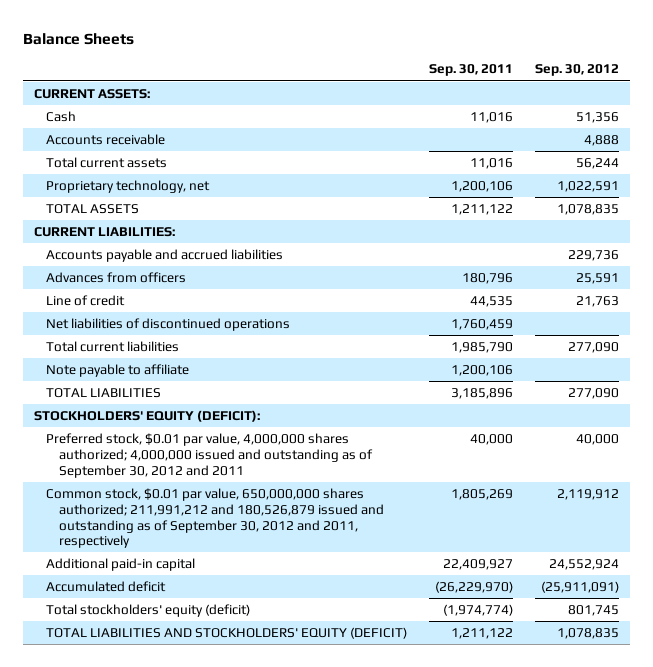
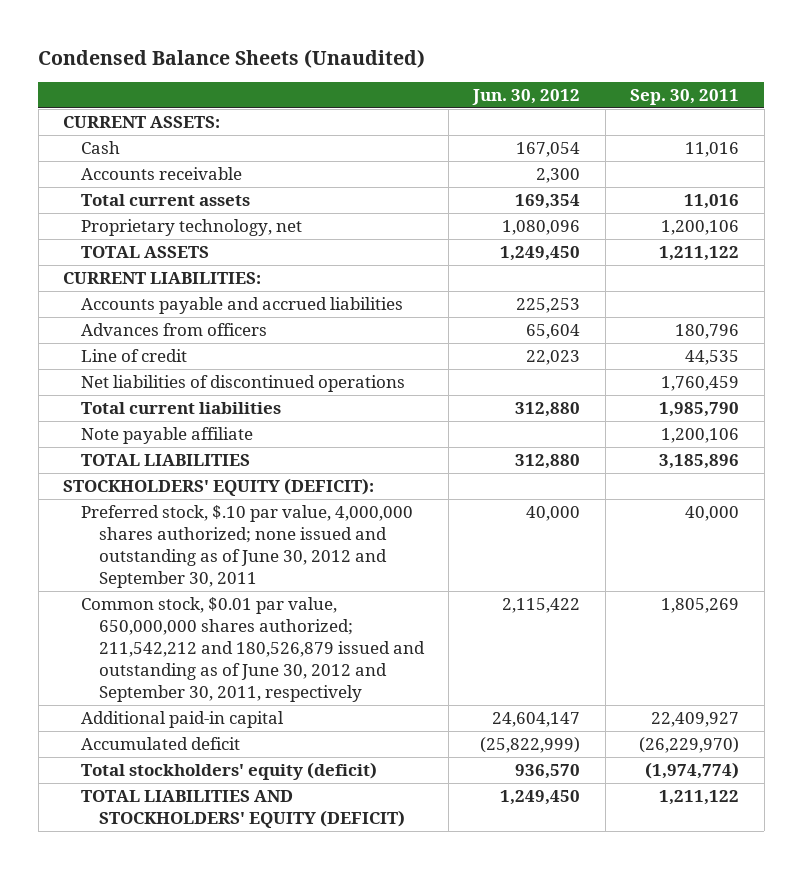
[22,32,134,45] Balance Sheets -> [38,48,426,68] Condensed Balance Sheets (Unaudited)
[535,64,620,77] Sep. 30, 2012 -> none
none -> [472,88,581,105] Jun. 30, 2012
[46,364,190,378] Note payable to affiliate -> [80,427,253,445] Note payable affiliate
[46,433,373,478] Preferred stock, $0.01 par value, 4,000,000 shares authorized; 4,000,000 issued and outstanding as of September 30, 2012 and 2011 -> [80,505,413,589] Preferred stock, $.10 par value, 4,000,000 shares authorized; none issued and outstanding as of June 30, 2012 and September 30, 2011
[46,488,384,549] Common stock, $0.01 par value, 650,000,000 shares authorized; 211,991,212 and 180,526,879 issued and outstanding as of September 30, 2012 and 2011, respectively -> [80,597,425,702] Common stock, $0.01 par value, 650,000,000 shares authorized; 211,542,212 and 180,526,879 issued and outstanding as of June 30, 2012 and September 30, 2011, respectively

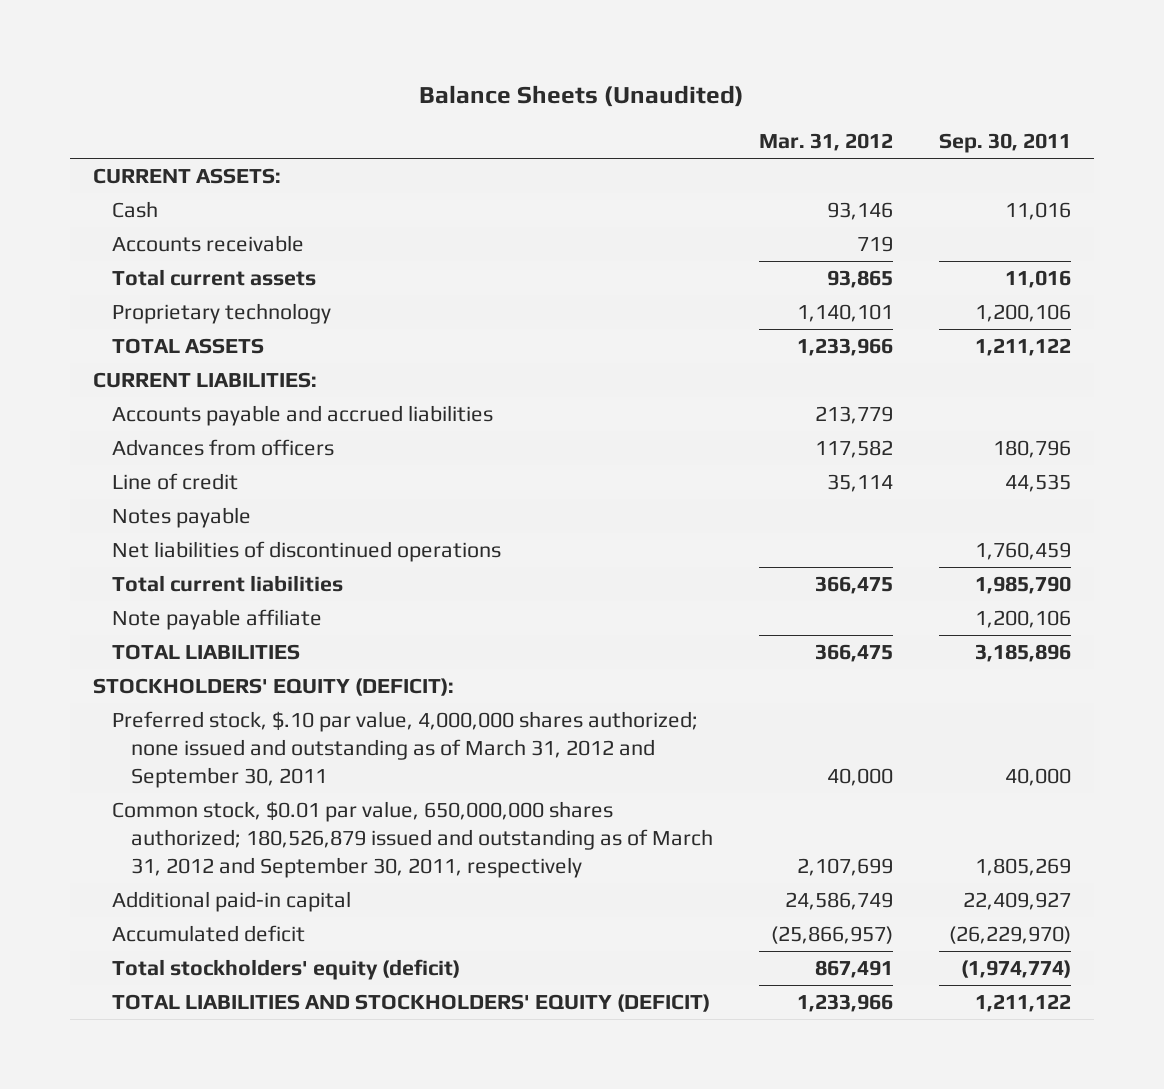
[38,48,426,68] Condensed Balance Sheets (Unaudited) -> [419,84,745,107] Balance Sheets (Unaudited)
[472,88,581,105] Jun. 30, 2012 -> none
none -> [759,133,894,152] Mar. 31, 2012
[80,219,302,237] Proprietary technology, net -> [111,302,331,324] Proprietary technology
none -> [111,506,251,528] Notes payable
[80,505,413,589] Preferred stock, $.10 par value, 4,000,000 shares authorized; none issued and outstanding as of June 30, 2012 and September 30, 2011 -> [111,710,698,788] Preferred stock, $.10 par value, 4,000,000 shares authorized; none issued and outstanding as of March 31, 2012 and September 30, 2011
[80,597,425,702] Common stock, $0.01 par value, 650,000,000 shares authorized; 211,542,212 and 180,526,879 issued and outstanding as of June 30, 2012 and September 30, 2011, respectively -> [111,800,713,878] Common stock, $0.01 par value, 650,000,000 shares authorized; 180,526,879 issued and outstanding as of March 31, 2012 and September 30, 2011, respectively

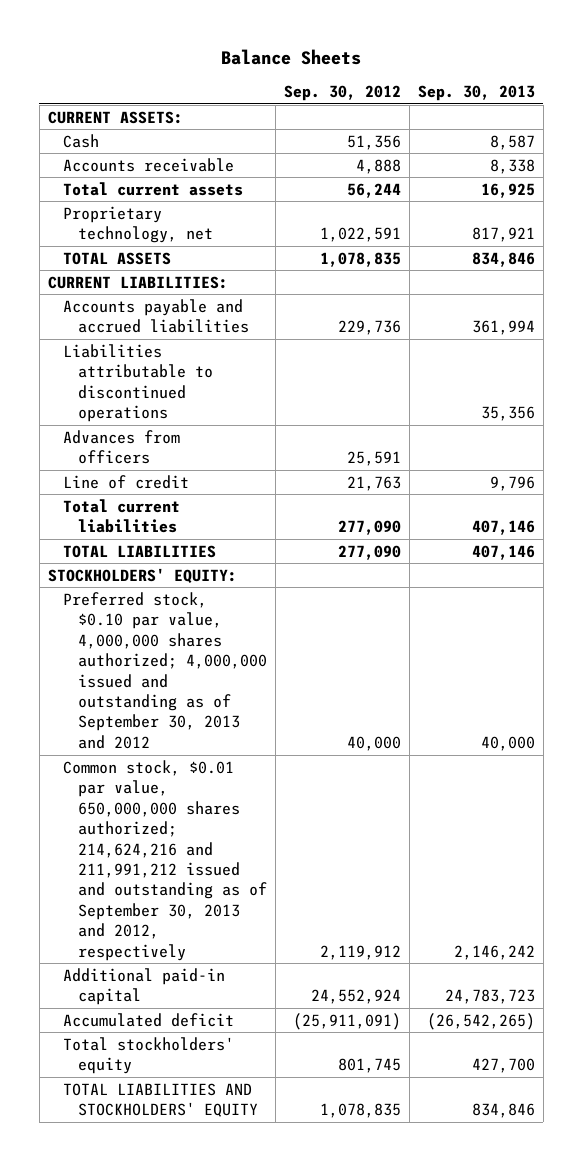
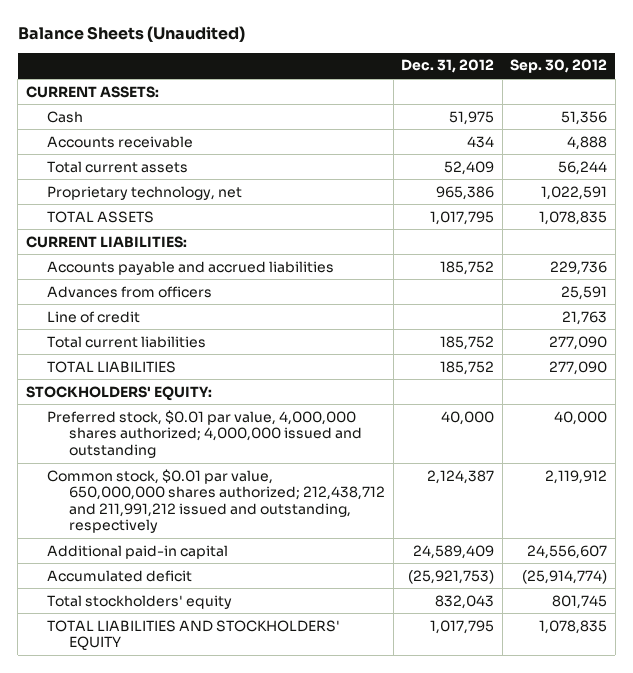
[221,48,362,65] Balance Sheets -> [17,26,245,43] Balance Sheets (Unaudited)
[417,85,535,102] Sep. 30, 2013 -> none
none -> [401,59,495,74] Dec. 31, 2012
[62,343,213,423] Liabilities attributable to discontinued operations -> none
[62,591,267,749] Preferred stock, $0.10 par value, 4,000,000 shares authorized; 4,000,000 issued and outstanding as of September 30, 2013 and 2012 -> [47,409,363,458] Preferred stock, $0.01 par value, 4,000,000 shares authorized; 4,000,000 issued and outstanding
[62,759,267,961] Common stock, $0.01 par value, 650,000,000 shares authorized; 214,624,216 and 211,991,212 issued and outstanding as of September 30, 2013 and 2012, respectively -> [47,468,386,534] Common stock, $0.01 par value, 650,000,000 shares authorized; 212,438,712 and 211,991,212 issued and outstanding, respectively
[310,989,401,1005] 24,552,924 -> [527,544,608,559] 24,556,607
[292,1012,401,1030] (25,911,091) -> [522,569,608,584] (25,914,774)

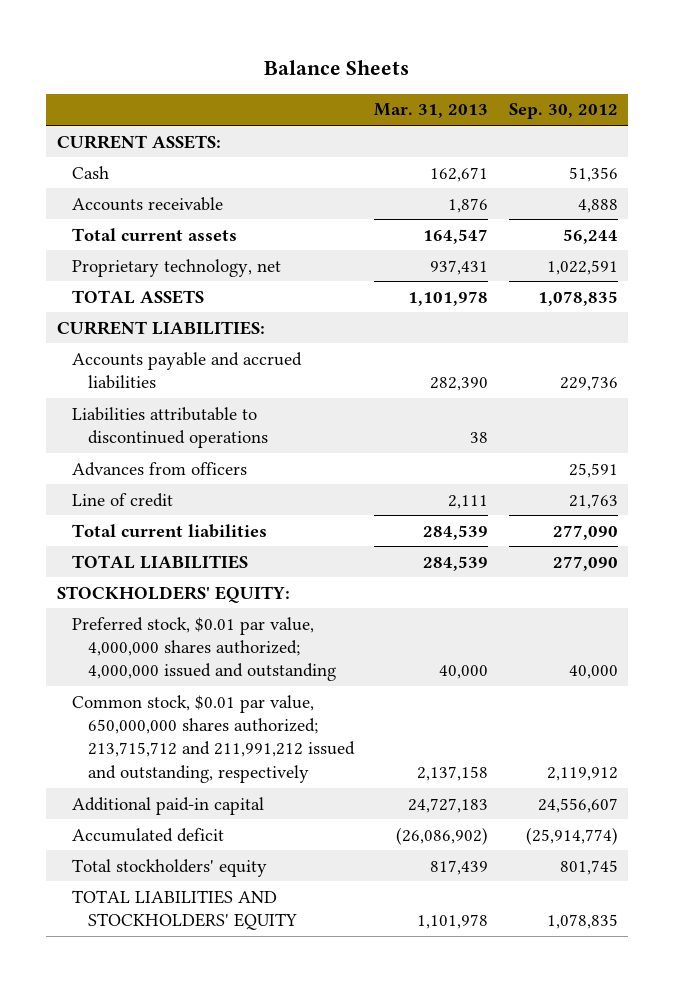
[17,26,245,43] Balance Sheets (Unaudited) -> [264,60,410,76] Balance Sheets
[401,59,495,74] Dec. 31, 2012 -> none
none -> [374,103,489,119] Mar. 31, 2013
none -> [72,406,268,449] Liabilities attributable to discontinued operations
[47,468,386,534] Common stock, $0.01 par value, 650,000,000 shares authorized; 212,438,712 and 211,991,212 issued and outstanding, respectively -> [72,694,355,783] Common stock, $0.01 par value, 650,000,000 shares authorized; 213,715,712 and 211,991,212 issued and outstanding, respectively

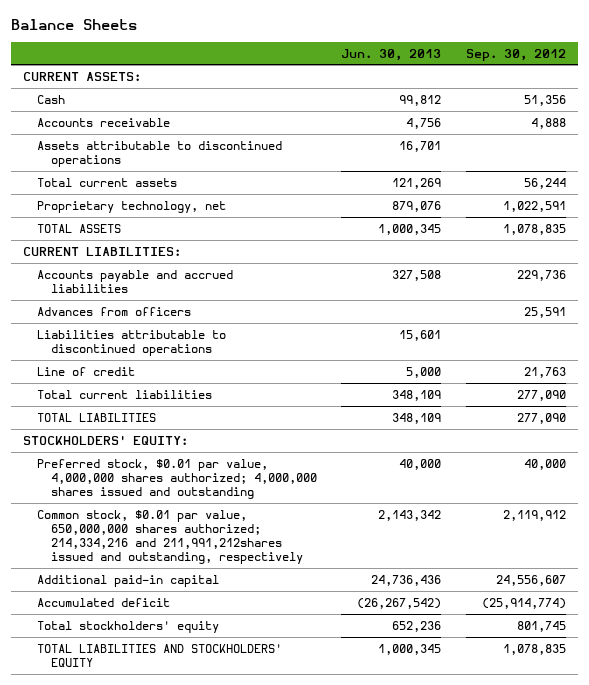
[374,103,489,119] Mar. 31, 2013 -> none
none -> [341,48,442,61] Jun. 30, 2013
none -> [36,140,282,168] Assets attributable to discontinued operations
[72,406,268,449] Liabilities attributable to discontinued operations -> [36,329,226,357] Liabilities attributable to discontinued operations
[72,616,336,682] Preferred stock, $0.01 par value, 4,000,000 shares authorized; 4,000,000 issued and outstanding -> [36,458,317,500] Preferred stock, $0.01 par value, 4,000,000 shares authorized; 4,000,000 shares issued and outstanding
[72,694,355,783] Common stock, $0.01 par value, 650,000,000 shares authorized; 213,715,712 and 211,991,212 issued and outstanding, respectively -> [36,509,303,565] Common stock, $0.01 par value, 650,000,000 shares authorized; 214,334,216 and 211,991,212shares issued and outstanding, respectively

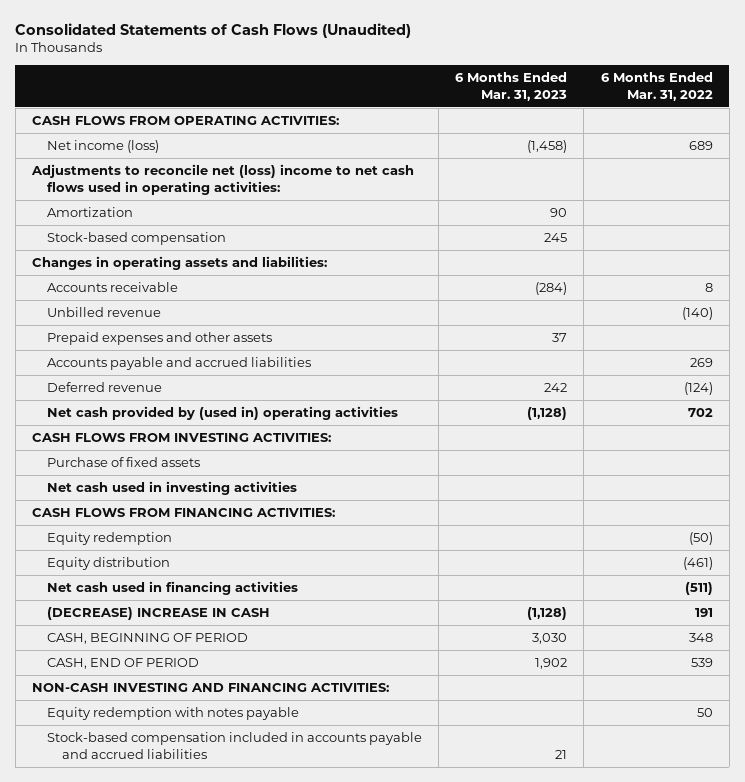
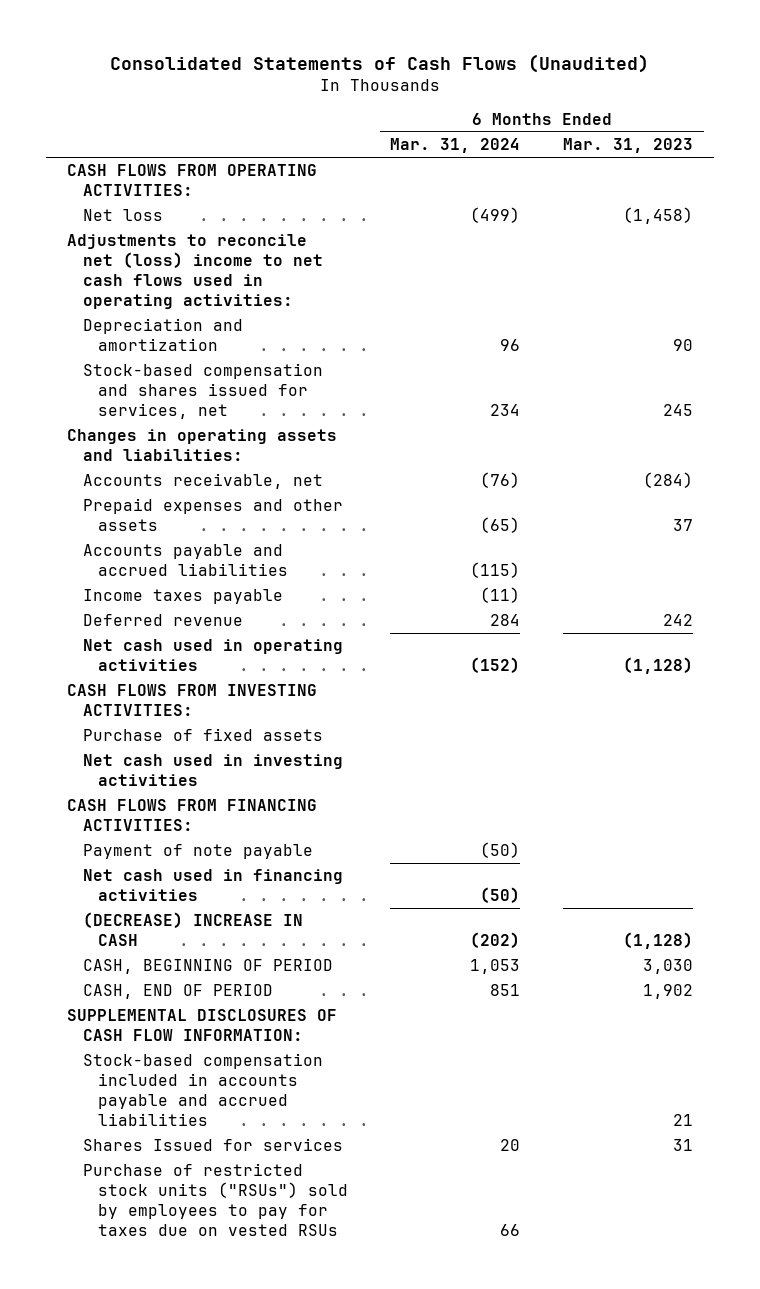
[600,72,713,101] 6 Months Ended Mar. 31, 2022 -> none
none -> [390,138,521,154] Mar. 31, 2024
[46,140,159,154] Net income (loss) -> [82,209,163,222] Net loss
[46,207,133,218] Amortization -> none
none -> [82,318,243,352] Depreciation and amortization
[46,232,226,246] Stock-based compensation -> [82,363,323,420] Stock-based compensation and shares issued for services, net
[46,307,161,318] Unbilled revenue -> none
[46,282,178,293] Accounts receivable -> [82,473,323,490] Accounts receivable, net
none -> [82,589,283,605] Income taxes payable
[46,406,398,421] Net cash provided by (used in) operating activities -> [82,639,343,672] Net cash used in operating activities
[46,532,172,546] Equity redemption -> none
[46,557,170,571] Equity distribution -> none
none -> [82,844,313,860] Payment of note payable
[31,683,389,693] NON-CASH INVESTING AND FINANCING ACTIVITIES: -> none
[46,707,299,721] Equity redemption with notes payable -> none
none -> [67,1009,338,1042] SUPPLEMENTAL DISCLOSURES OF CASH FLOW INFORMATION:
none -> [82,1138,343,1152] Shares Issued for services
none -> [82,1163,349,1237] Purchase of restricted stock units ("RSUs") sold by employees to pay for taxes due on vested RSUs

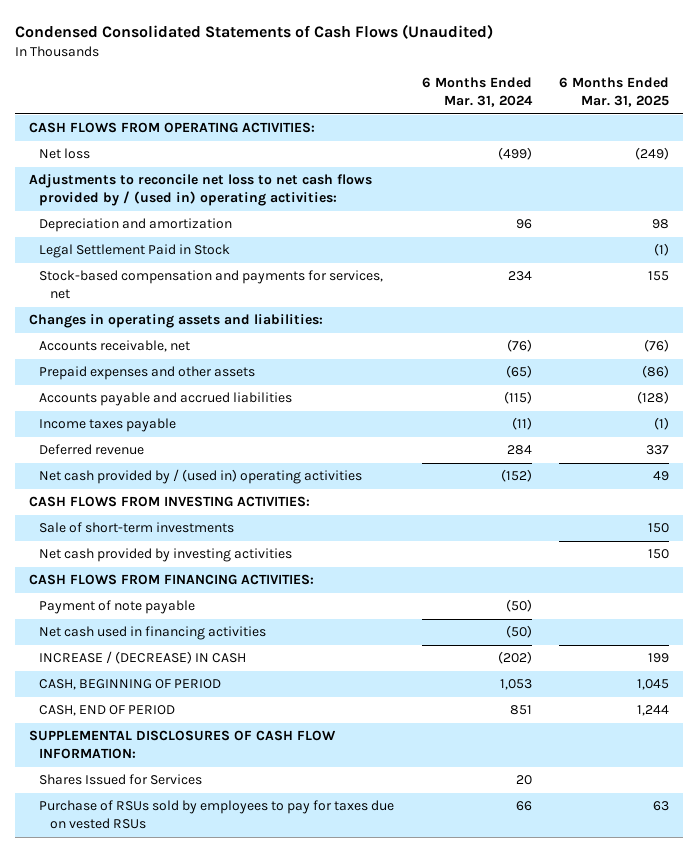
[110,54,650,74] Consolidated Statements of Cash Flows (Unaudited) -> [14,23,493,39] Condensed Consolidated Statements of Cash Flows (Unaudited)
[562,138,693,154] Mar. 31, 2023 -> none
none -> [559,77,670,108] 6 Months Ended Mar. 31, 2025
[67,234,323,310] Adjustments to reconcile net (loss) income to net cash flows used in operating activities: -> [28,174,372,207] Adjustments to reconcile net loss to net cash flows provided by / (used in) operating activities:
none -> [39,244,231,259] Legal Settlement Paid in Stock
[82,363,323,420] Stock-based compensation and shares issued for services, net -> [39,270,384,300] Stock-based compensation and payments for services, net
[82,639,343,672] Net cash used in operating activities -> [39,469,363,485] Net cash provided by / (used in) operating activities
[82,728,323,742] Purchase of fixed assets -> none
none -> [39,522,235,534] Sale of short-term investments
[82,754,343,787] Net cash used in investing activities -> [39,548,293,563] Net cash provided by investing activities
[82,912,303,947] (DECREASE) INCREASE IN CASH -> [39,651,247,665] INCREASE / (DECREASE) IN CASH
[82,1053,323,1127] Stock-based compensation included in accounts payable and accrued liabilities -> none
[82,1138,343,1152] Shares Issued for services -> [39,774,203,786] Shares Issued for Services
[82,1163,349,1237] Purchase of restricted stock units ("RSUs") sold by employees to pay for taxes due on vested RSUs -> [39,800,395,830] Purchase of RSUs sold by employees to pay for taxes due on vested RSUs

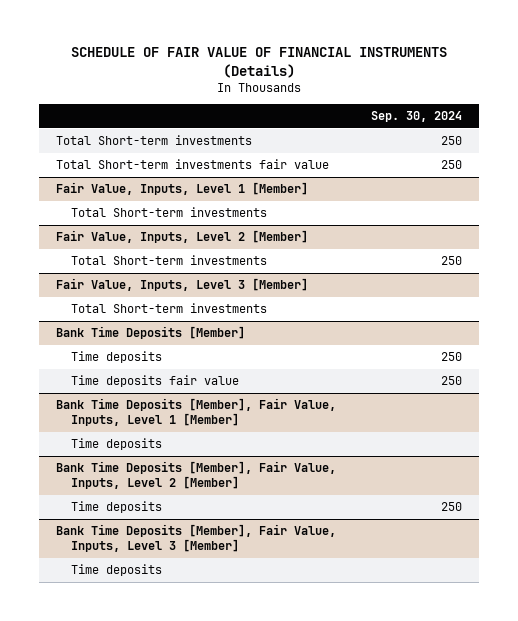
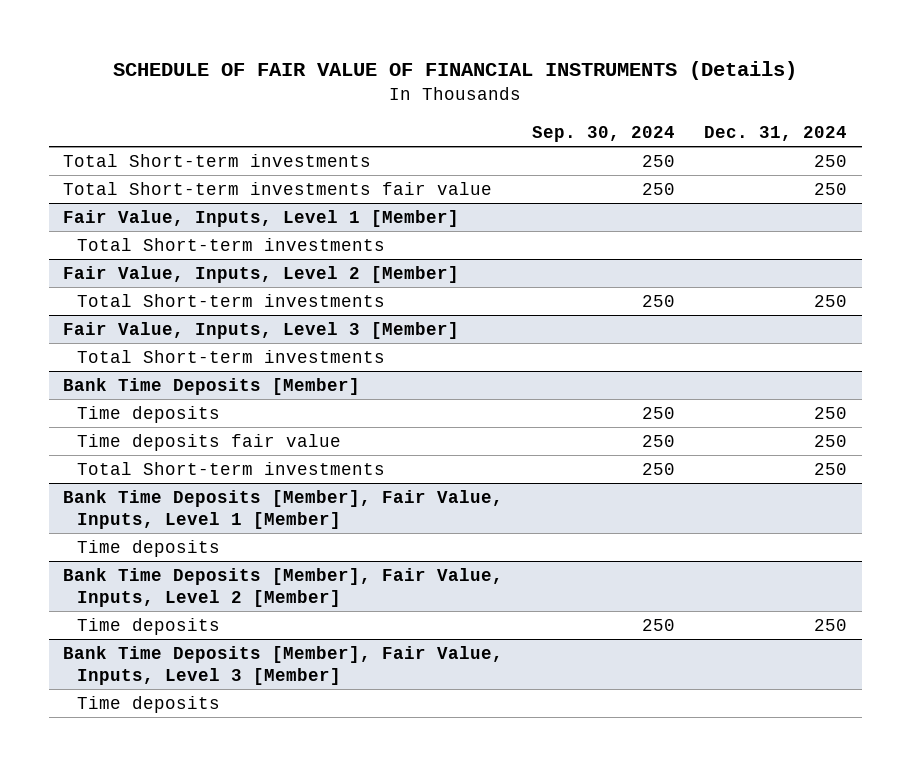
none -> [704,126,848,142] Dec. 31, 2024
none -> [77,462,386,476] Total Short-term investments

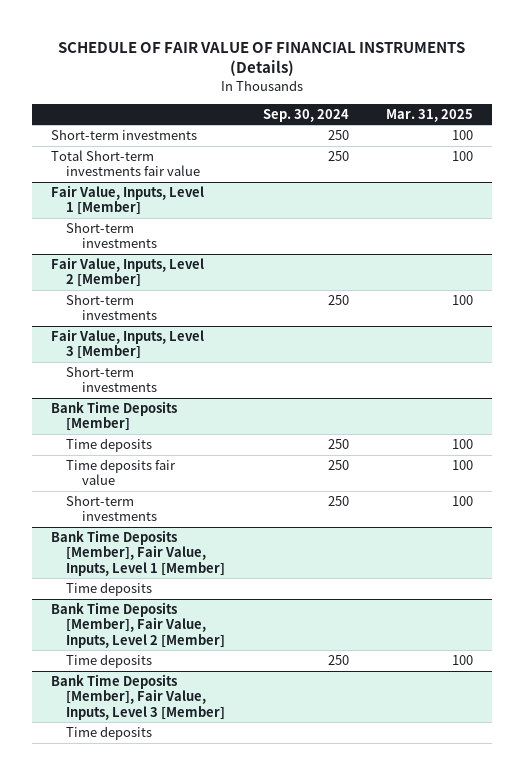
[704,126,848,142] Dec. 31, 2024 -> none
none -> [386,108,474,122] Mar. 31, 2025
[63,154,372,168] Total Short-term investments -> [51,129,198,141] Short-term investments
[77,238,386,252] Total Short-term investments -> [66,222,157,249] Short-term investments
[77,294,386,308] Total Short-term investments -> [66,294,157,321] Short-term investments
[77,350,386,364] Total Short-term investments -> [66,366,157,393] Short-term investments
[77,462,386,476] Total Short-term investments -> [66,495,157,522] Short-term investments

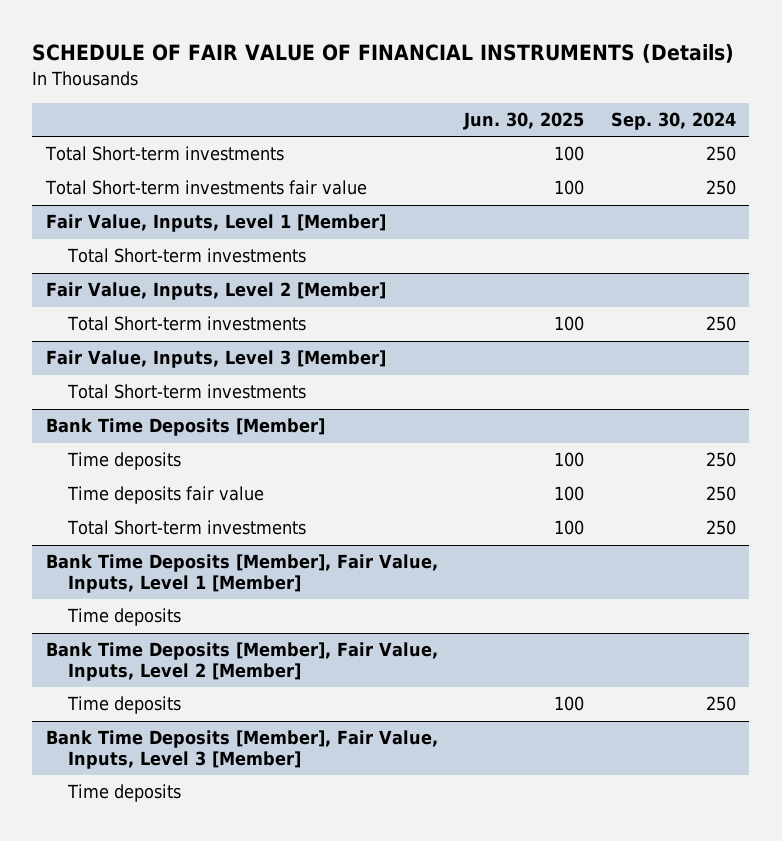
[386,108,474,122] Mar. 31, 2025 -> none
none -> [463,111,585,130] Jun. 30, 2025
[51,129,198,141] Short-term investments -> [44,146,284,162] Total Short-term investments
[66,222,157,249] Short-term investments -> [67,248,307,264] Total Short-term investments
[66,294,157,321] Short-term investments -> [67,316,307,332] Total Short-term investments
[66,366,157,393] Short-term investments -> [67,384,307,400] Total Short-term investments
[66,495,157,522] Short-term investments -> [67,520,307,536] Total Short-term investments

